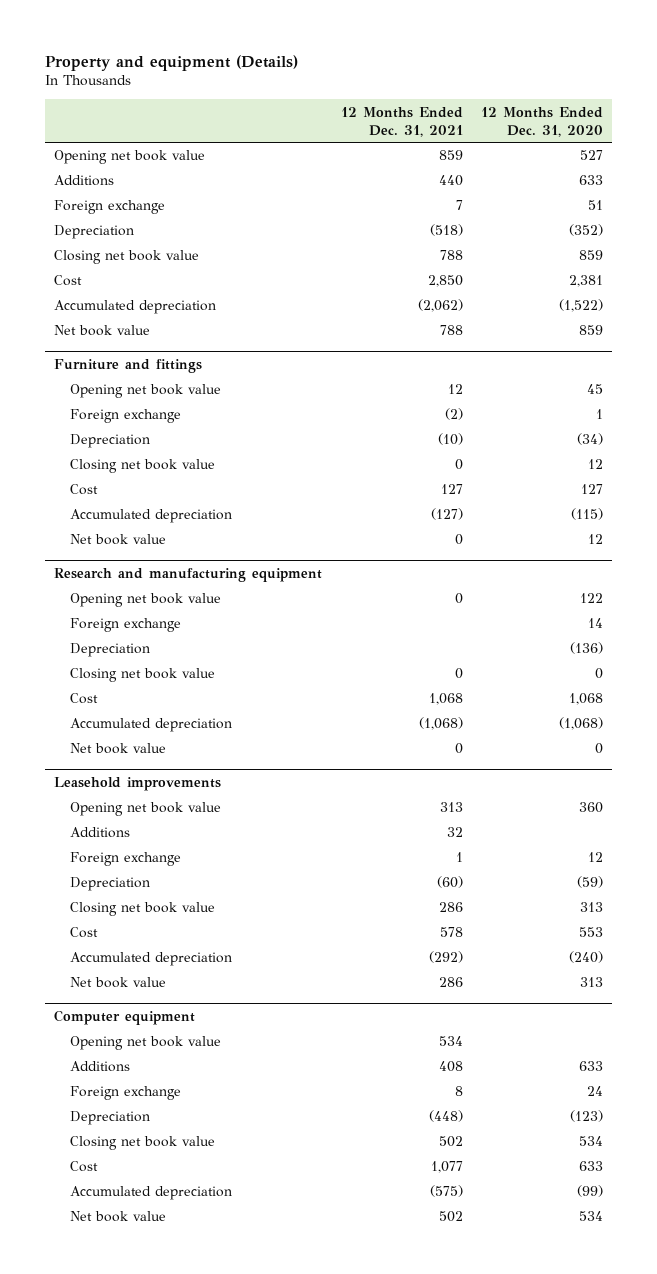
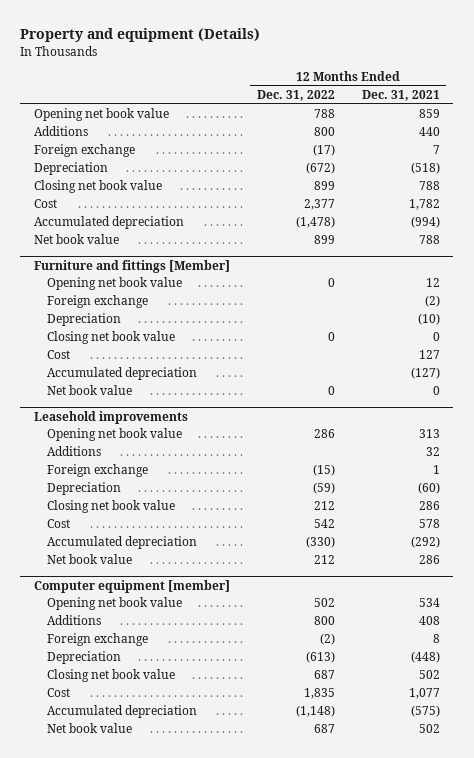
[481,106,604,137] 12 Months Ended Dec. 31, 2020 -> none
none -> [256,90,335,102] Dec. 31, 2022
[427,275,463,288] 2,850 -> [408,199,440,211] 1,782
[417,299,463,313] (2,062) -> [410,216,440,229] (994)
[54,359,203,374] Furniture and fittings -> [33,259,230,273] Furniture and fittings [Member]
[54,568,323,583] Research and manufacturing equipment -> none
[70,593,222,608] Opening net book value -> none
[70,618,182,633] Foreign exchange -> none
[70,643,151,658] Depreciation -> none
[70,668,216,683] Closing net book value -> none
[70,693,99,705] Cost -> none
[70,718,233,733] Accumulated depreciation -> none
[70,743,167,755] Net book value -> none
[54,1010,196,1026] Computer equipment -> [33,579,230,593] Computer equipment [member]

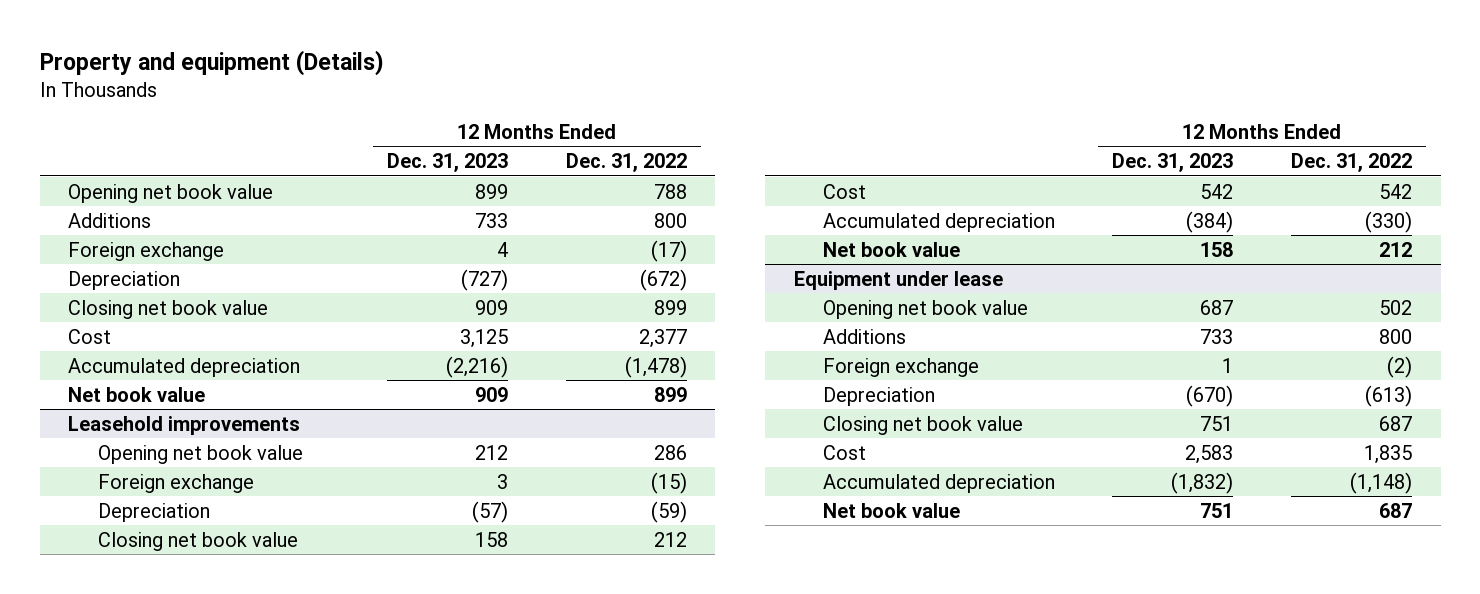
[361,90,440,102] Dec. 31, 2021 -> none
none -> [387,152,509,172] Dec. 31, 2023
[33,259,230,273] Furniture and fittings [Member] -> none
[46,277,182,291] Opening net book value -> none
[46,295,148,309] Foreign exchange -> none
[46,313,121,327] Depreciation -> none
[46,331,175,345] Closing net book value -> none
[46,350,70,360] Cost -> none
[46,367,197,381] Accumulated depreciation -> none
[46,385,132,396] Net book value -> none
[46,446,101,457] Additions -> none
[33,579,230,593] Computer equipment [member] -> none
none -> [793,270,1003,290] Equipment under lease

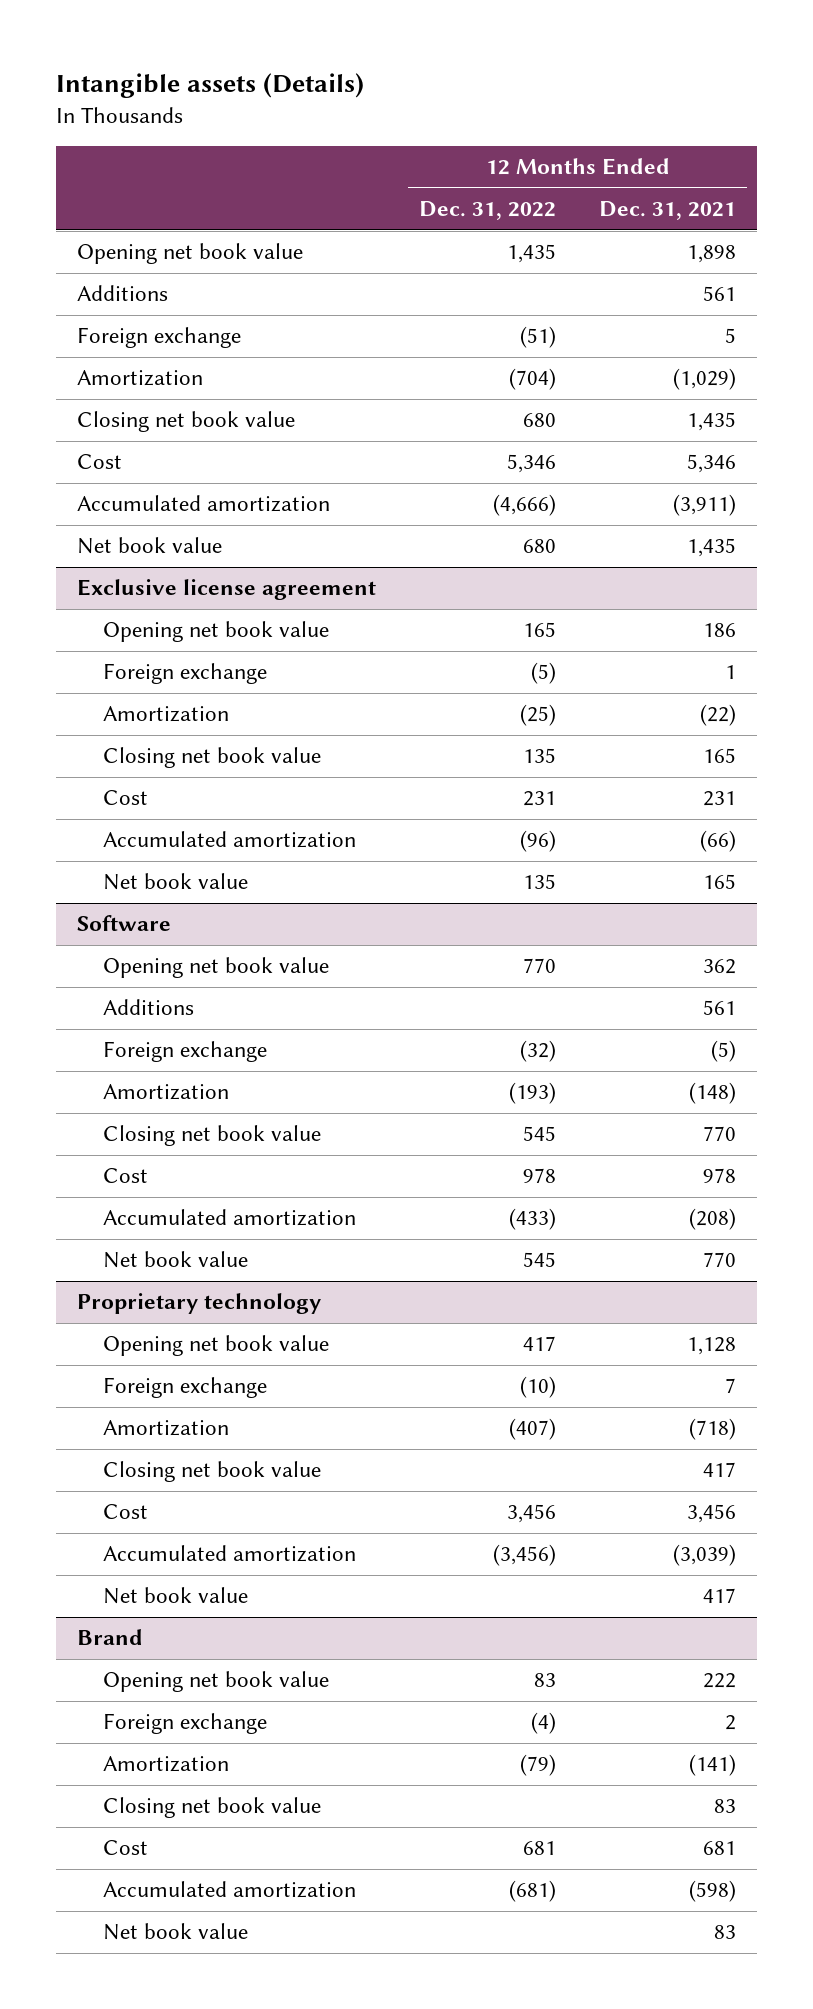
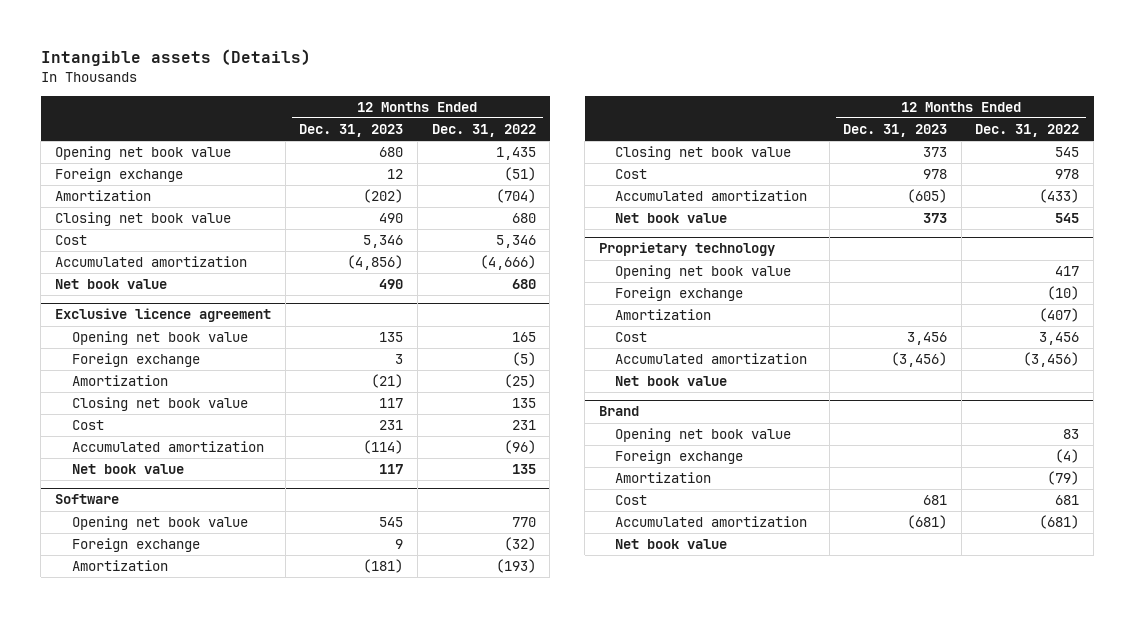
[598,201,736,221] Dec. 31, 2021 -> none
none -> [299,124,404,138] Dec. 31, 2023
[77,285,169,302] Additions -> none
[77,579,377,601] Exclusive license agreement -> [55,308,272,323] Exclusive licence agreement
[102,999,194,1016] Additions -> none
[102,1461,321,1483] Closing net book value -> none
[102,1797,321,1819] Closing net book value -> none

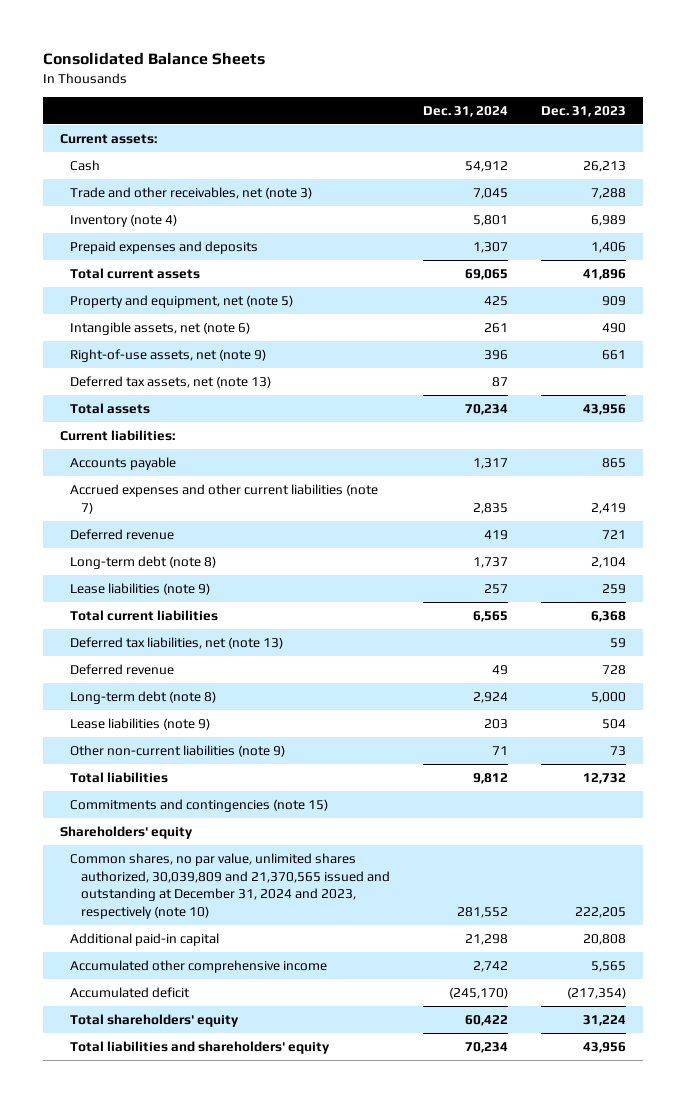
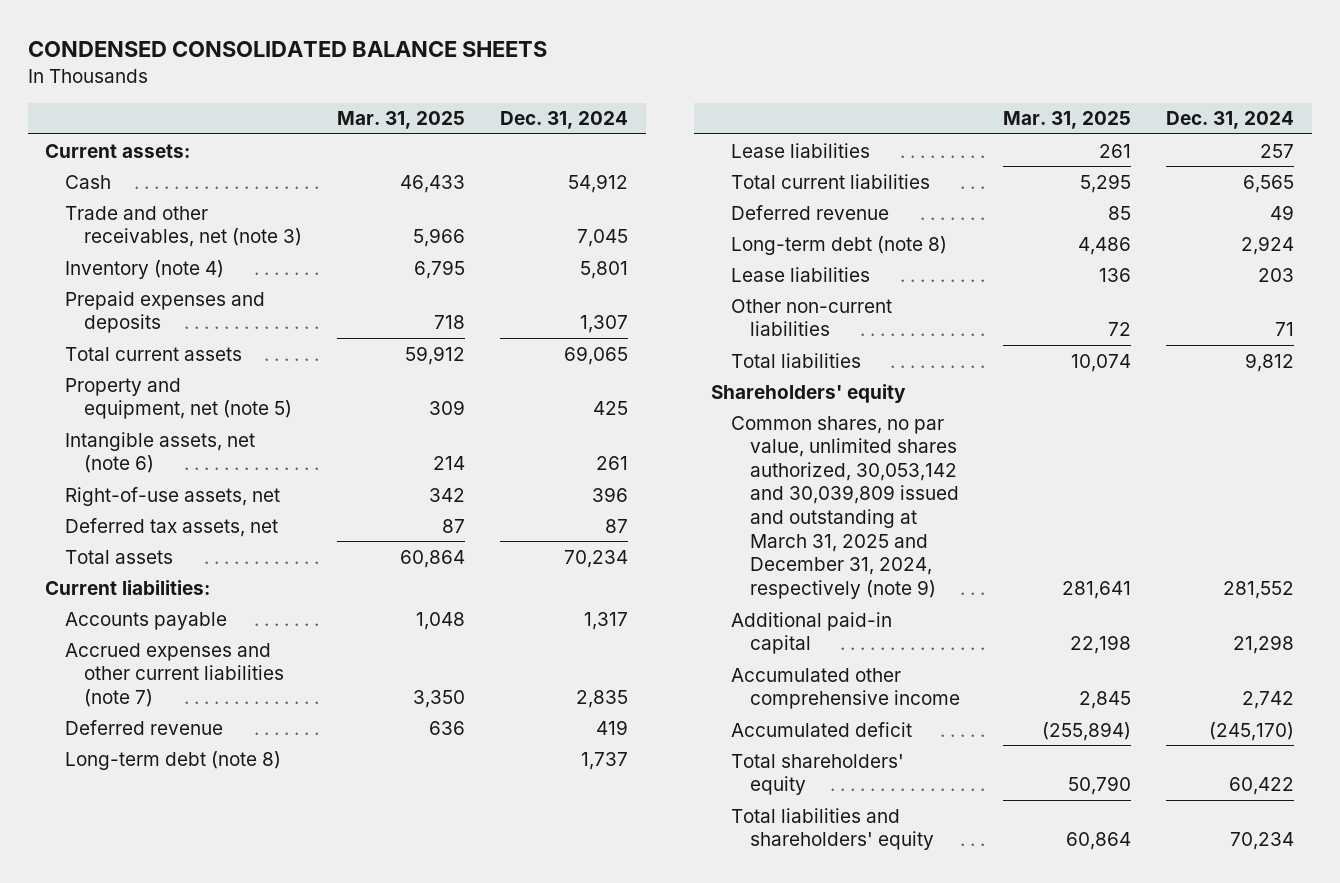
[43,52,266,66] Consolidated Balance Sheets -> [27,41,547,58] CONDENSED CONSOLIDATED BALANCE SHEETS
[541,105,627,117] Dec. 31, 2023 -> none
none -> [336,111,465,130] Mar. 31, 2025
[70,348,267,362] Right-of-use assets, net (note 9) -> [64,486,280,506] Right-of-use assets, net
[70,375,272,388] Deferred tax assets, net (note 13) -> [64,517,278,537] Deferred tax assets, net
[70,582,211,595] Lease liabilities (note 9) -> [730,142,870,158] Lease liabilities
[70,636,284,649] Deferred tax liabilities, net (note 13) -> none
[70,717,211,730] Lease liabilities (note 9) -> [730,266,870,282] Lease liabilities
[70,744,286,757] Other non-current liabilities (note 9) -> [730,298,892,337] Other non-current liabilities
[70,798,329,812] Commitments and contingencies (note 15) -> none
[70,852,391,919] Common shares, no par value, unlimited shares authorized, 30,039,809 and 21,370,565 issued and outstanding at December 31, 2024 and 2023, respectively (note 10) -> [730,415,959,599] Common shares, no par value, unlimited shares authorized, 30,053,142 and 30,039,809 issued and outstanding at March 31, 2025 and December 31, 2024, respectively (note 9)

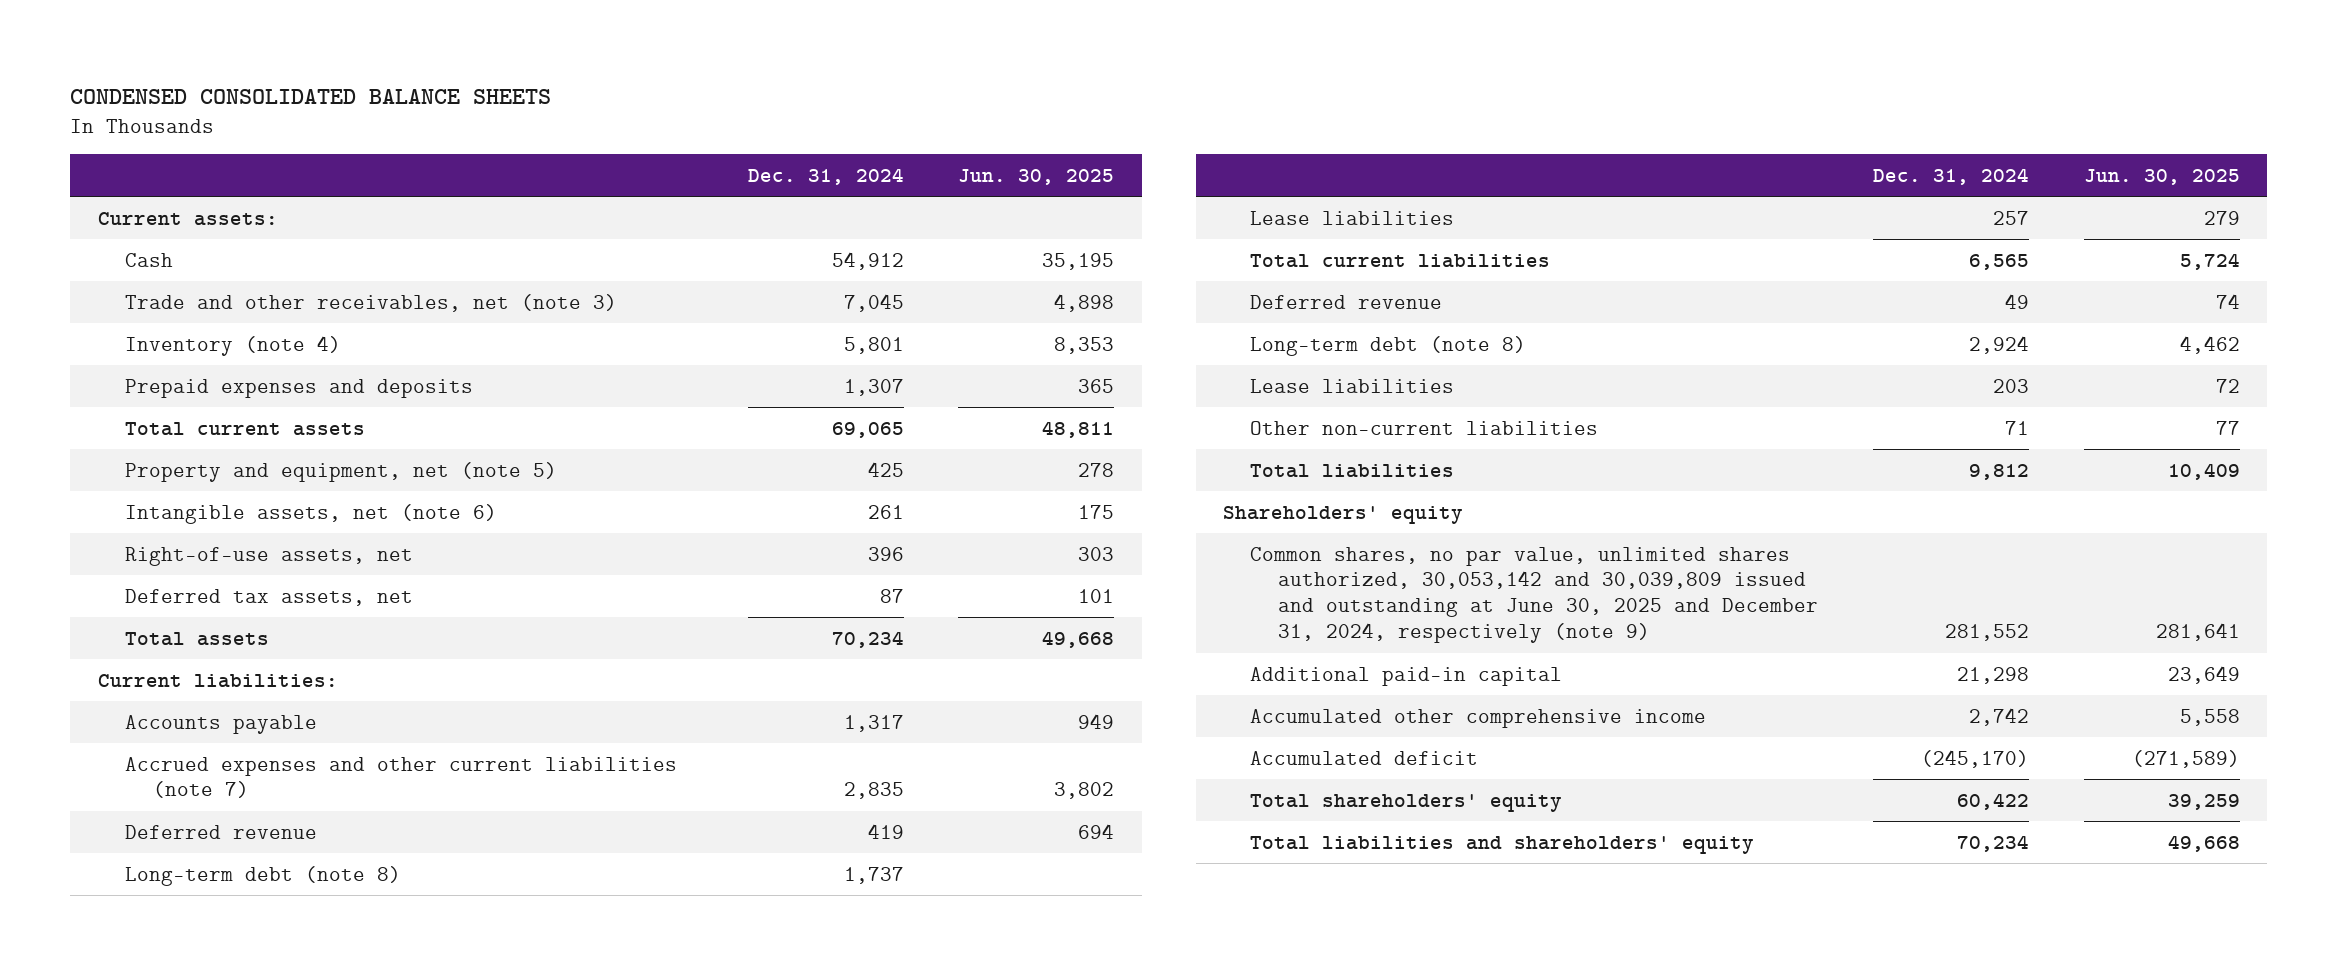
[336,111,465,130] Mar. 31, 2025 -> none
none -> [958,168,1115,185] Jun. 30, 2025
[730,415,959,599] Common shares, no par value, unlimited shares authorized, 30,053,142 and 30,039,809 issued and outstanding at March 31, 2025 and December 31, 2024, respectively (note 9) -> [1250,546,1819,643] Common shares, no par value, unlimited shares authorized, 30,053,142 and 30,039,809 issued and outstanding at June 30, 2025 and December 31, 2024, respectively (note 9)

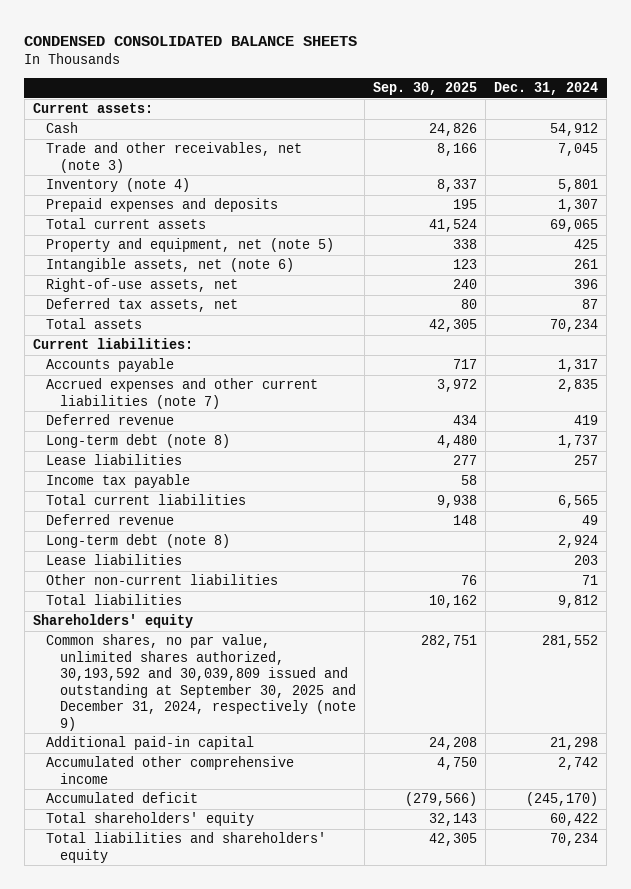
[958,168,1115,185] Jun. 30, 2025 -> none
none -> [372,82,477,96] Sep. 30, 2025
none -> [46,474,191,489] Income tax payable
[1250,546,1819,643] Common shares, no par value, unlimited shares authorized, 30,053,142 and 30,039,809 issued and outstanding at June 30, 2025 and December 31, 2024, respectively (note 9) -> [46,634,356,731] Common shares, no par value, unlimited shares authorized, 30,193,592 and 30,039,809 issued and outstanding at September 30, 2025 and December 31, 2024, respectively (note 9)

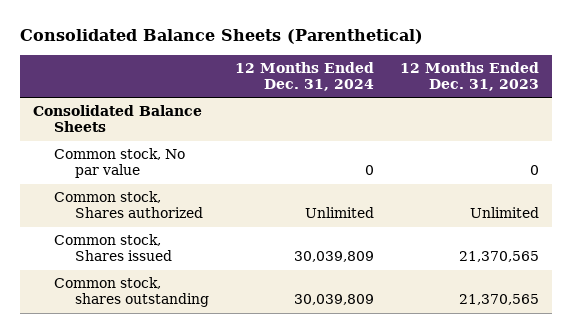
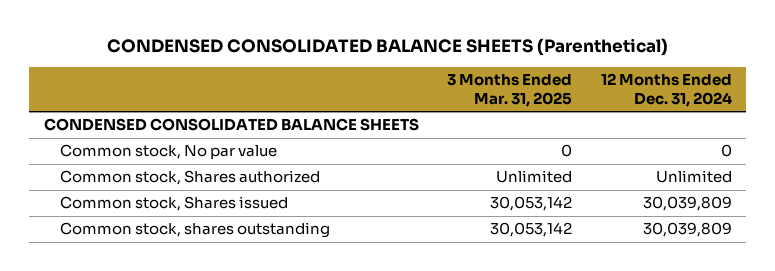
[19,29,423,45] Consolidated Balance Sheets (Parenthetical) -> [106,38,668,57] CONDENSED CONSOLIDATED BALANCE SHEETS (Parenthetical)
[400,61,540,91] 12 Months Ended Dec. 31, 2023 -> none
none -> [447,74,573,107] 3 Months Ended Mar. 31, 2025
[32,105,202,133] Consolidated Balance Sheets -> [43,118,419,132] CONDENSED CONSOLIDATED BALANCE SHEETS

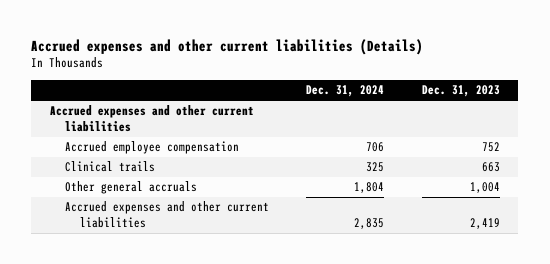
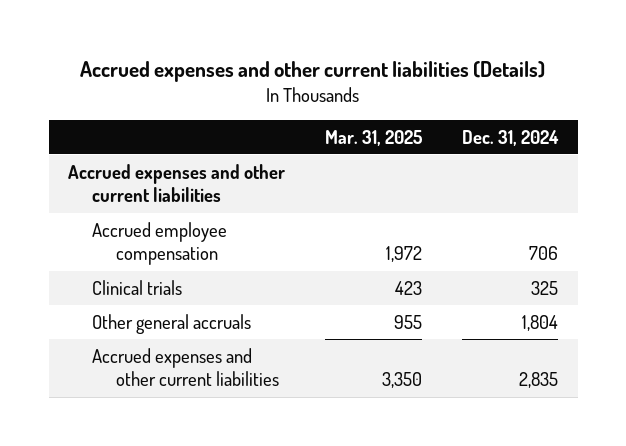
[421,85,500,98] Dec. 31, 2023 -> none
none -> [325,129,423,146] Mar. 31, 2025
[65,161,156,173] Clinical trails -> [92,279,183,295] Clinical trials

